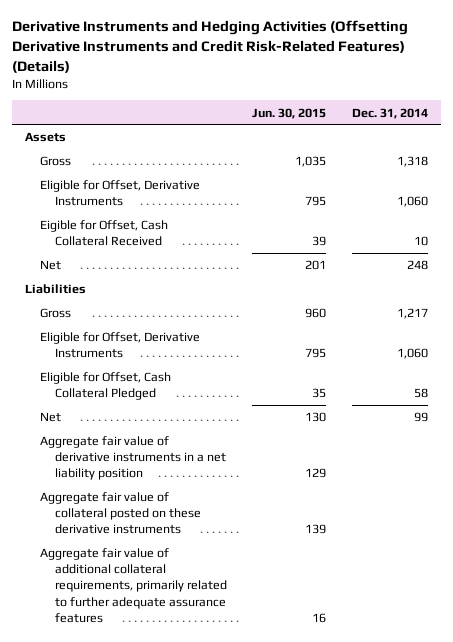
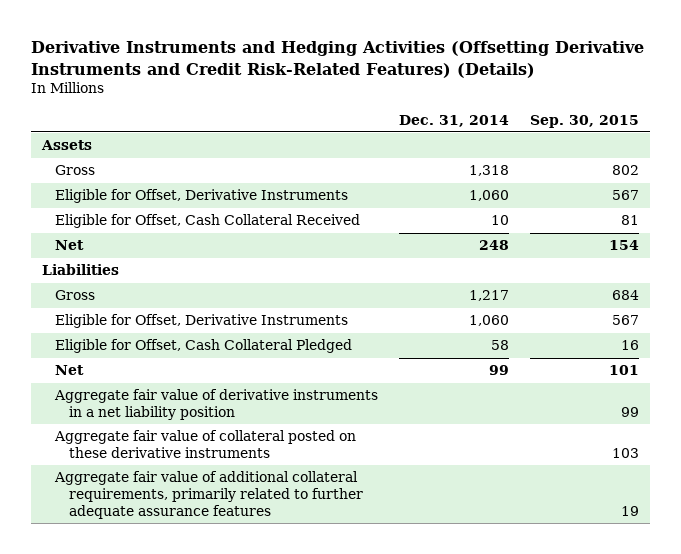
[252,107,327,119] Jun. 30, 2015 -> none
none -> [530,114,640,128] Sep. 30, 2015
[39,220,168,247] Eigible for Offset, Cash Collateral Received -> [55,214,361,229] Eligible for Offset, Cash Collateral Received

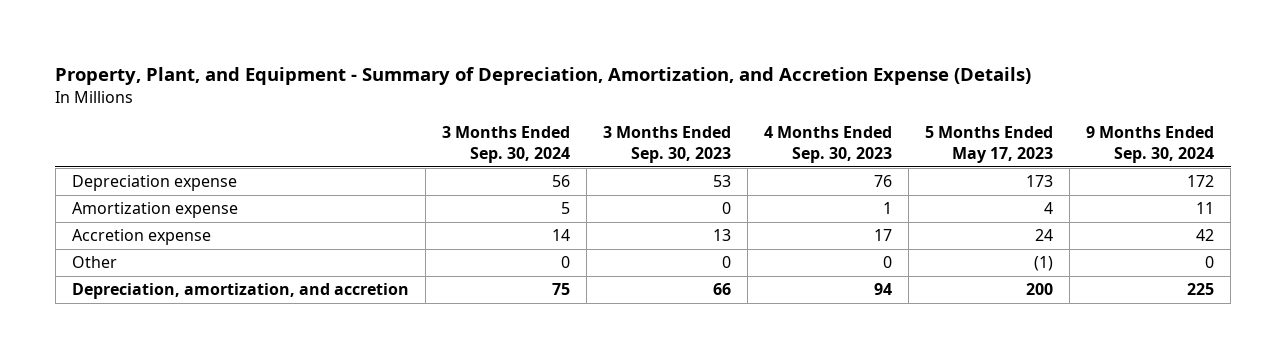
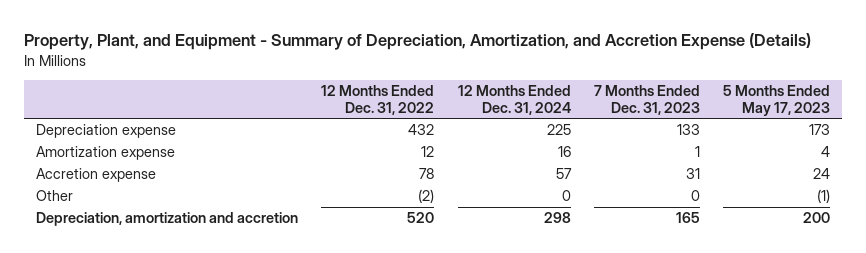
[442,126,571,164] 3 Months Ended Sep. 30, 2024 -> none
[603,126,732,164] 3 Months Ended Sep. 30, 2023 -> none
[764,126,893,164] 4 Months Ended Sep. 30, 2023 -> none
[1086,126,1215,164] 9 Months Ended Sep. 30, 2024 -> none
none -> [321,85,435,115] 12 Months Ended Dec. 31, 2022
none -> [457,85,571,115] 12 Months Ended Dec. 31, 2024
none -> [593,85,700,115] 7 Months Ended Dec. 31, 2023
[71,283,409,300] Depreciation, amortization, and accretion -> [35,212,298,227] Depreciation, amortization and accretion

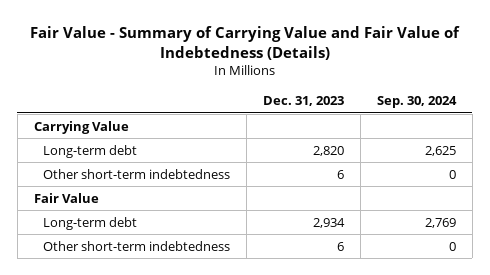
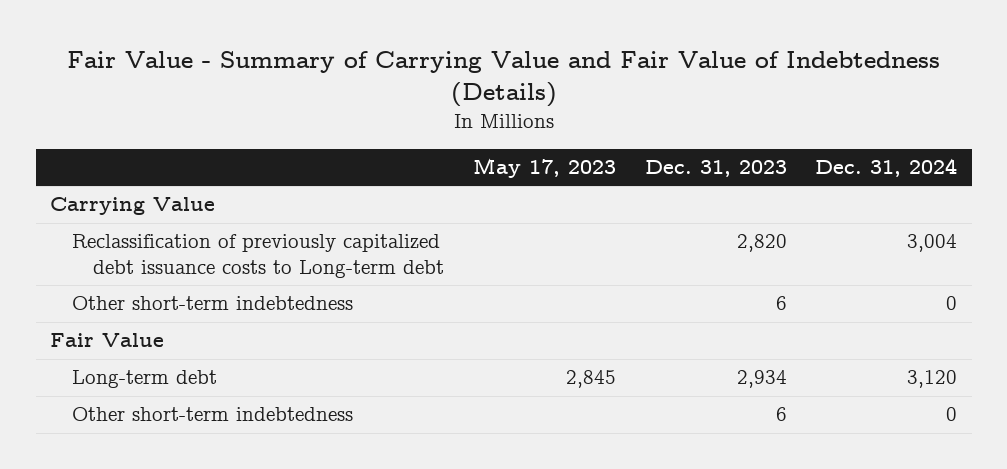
[376,96,457,109] Sep. 30, 2024 -> none
none -> [472,158,616,179] May 17, 2023
none -> [815,158,958,178] Dec. 31, 2024
[43,144,138,158] Long-term debt -> [71,234,445,279] Reclassification of previously capitalized debt issuance costs to Long-term debt

